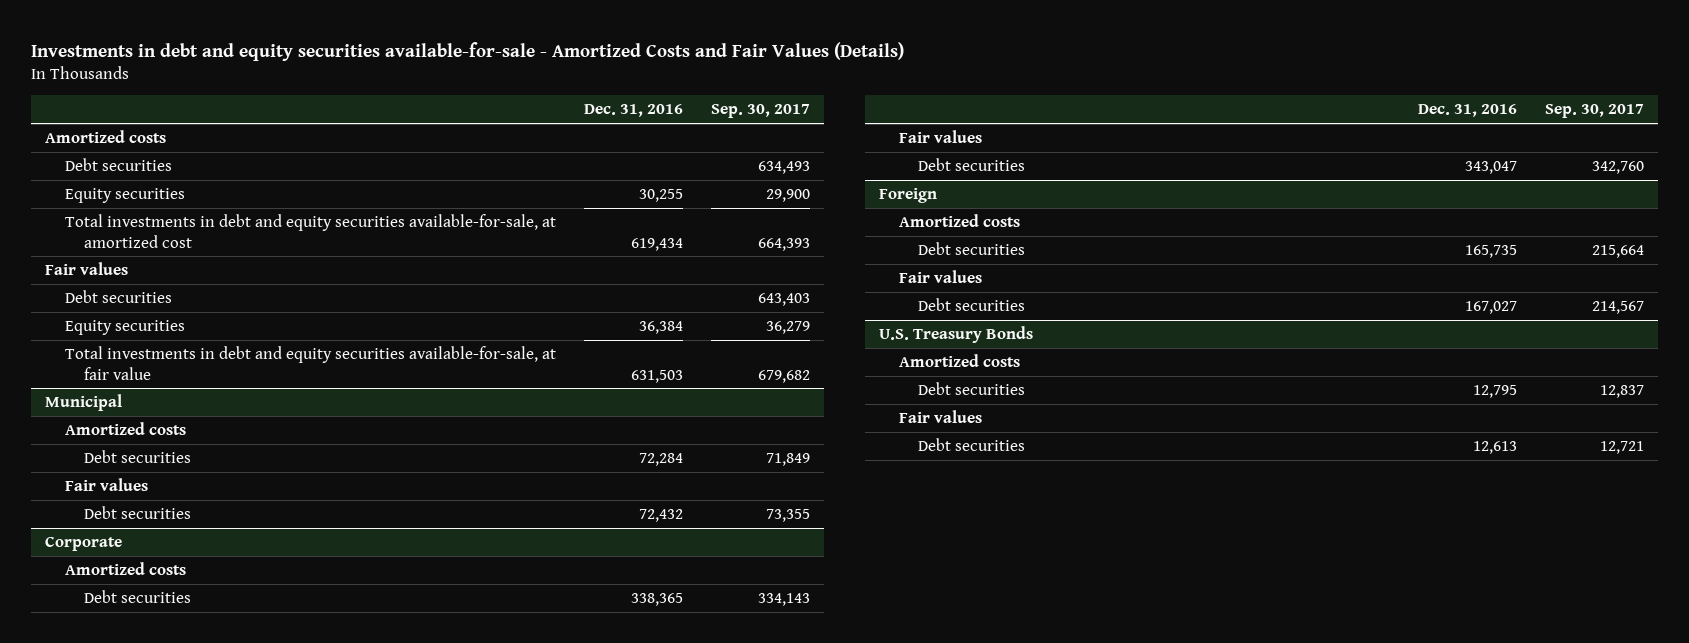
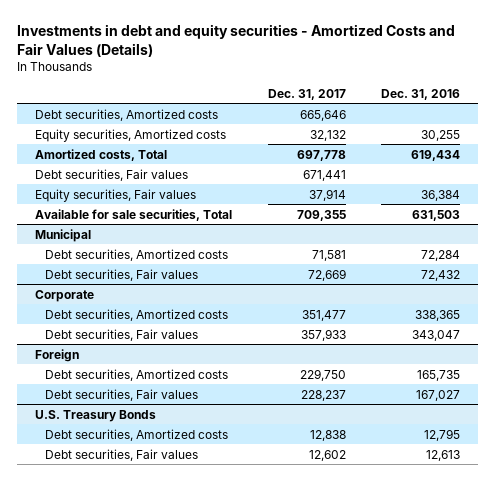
[30,41,904,61] Investments in debt and equity securities available-for-sale - Amortized Costs and Fair Values (Details) -> [17,24,456,57] Investments in debt and equity securities - Amortized Costs and Fair Values (Details)
[710,104,810,119] Sep. 30, 2017 -> none
none -> [267,88,346,100] Dec. 31, 2017
[45,129,167,143] Amortized costs -> none
[45,261,129,275] Fair values -> none
[64,157,172,171] Debt securities -> [35,108,219,121] Debt securities, Amortized costs
[64,187,185,203] Equity securities -> [35,128,227,142] Equity securities, Amortized costs
[64,213,556,248] Total investments in debt and equity securities available-for-sale, at amortized cost -> [35,148,168,161] Amortized costs, Total
[64,289,172,303] Debt securities -> [35,168,189,181] Debt securities, Fair values
[64,319,185,335] Equity securities -> [35,188,197,202] Equity securities, Fair values
[64,345,556,380] Total investments in debt and equity securities available-for-sale, at fair value -> [35,208,233,221] Available for sale securities, Total
[64,421,186,435] Amortized costs -> none
[64,477,148,491] Fair values -> none
[84,449,192,463] Debt securities -> [45,248,229,261] Debt securities, Amortized costs
[84,505,192,519] Debt securities -> [45,268,199,281] Debt securities, Fair values
[64,561,186,575] Amortized costs -> none
[898,129,982,143] Fair values -> none
[84,589,192,603] Debt securities -> [45,308,229,321] Debt securities, Amortized costs
[918,157,1026,171] Debt securities -> [45,328,199,341] Debt securities, Fair values
[898,213,1020,227] Amortized costs -> none
[898,269,982,283] Fair values -> none
[918,241,1026,255] Debt securities -> [45,368,229,381] Debt securities, Amortized costs
[918,297,1026,311] Debt securities -> [45,388,199,401] Debt securities, Fair values
[898,353,1020,367] Amortized costs -> none
[898,409,982,423] Fair values -> none
[918,381,1026,395] Debt securities -> [45,428,229,441] Debt securities, Amortized costs
[918,437,1026,451] Debt securities -> [45,448,199,461] Debt securities, Fair values

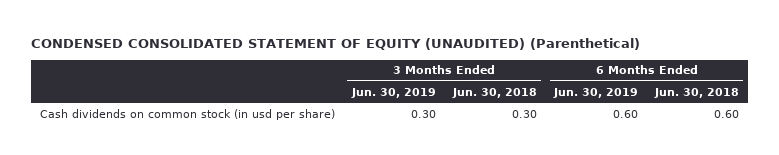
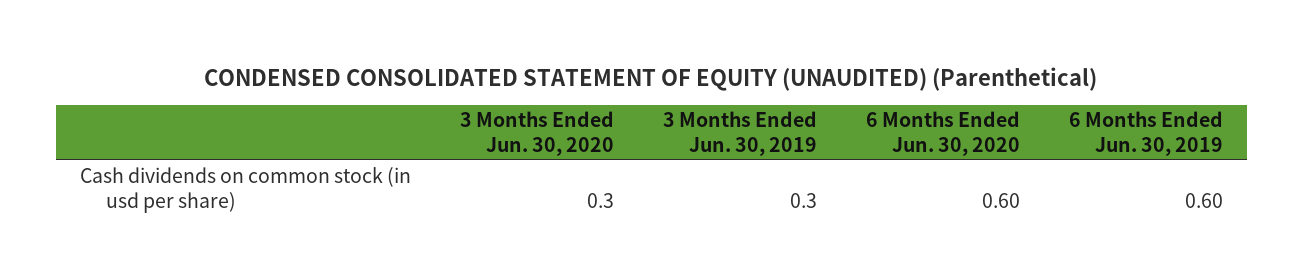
[451,87,537,98] Jun. 30, 2018 -> none
[654,87,740,98] Jun. 30, 2018 -> none
none -> [459,110,614,156] 3 Months Ended Jun. 30, 2020
none -> [865,110,1020,156] 6 Months Ended Jun. 30, 2020
[410,109,436,118] 0.30 -> [789,192,817,208] 0.3

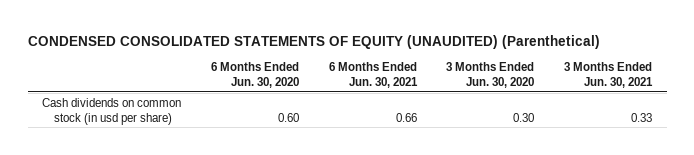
[204,66,1098,91] CONDENSED CONSOLIDATED STATEMENT OF EQUITY (UNAUDITED) (Parenthetical) -> [27,34,600,49] CONDENSED CONSOLIDATED STATEMENTS OF EQUITY (UNAUDITED) (Parenthetical)
[662,110,817,156] 3 Months Ended Jun. 30, 2019 -> none
[1068,110,1223,156] 6 Months Ended Jun. 30, 2019 -> none
none -> [328,62,418,89] 6 Months Ended Jun. 30, 2021
none -> [563,62,653,89] 3 Months Ended Jun. 30, 2021
[586,192,614,208] 0.3 -> [513,112,535,122] 0.30

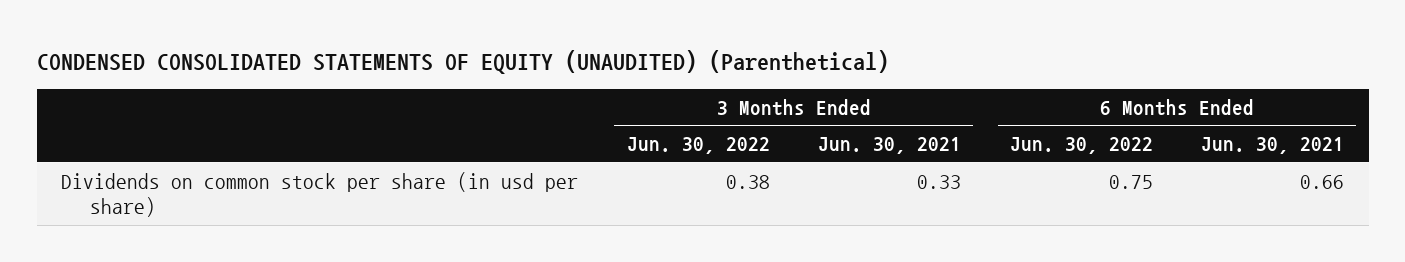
[211,62,300,89] 6 Months Ended Jun. 30, 2020 -> none
[446,62,535,89] 3 Months Ended Jun. 30, 2020 -> none
none -> [626,137,770,155] Jun. 30, 2022
none -> [1009,137,1153,155] Jun. 30, 2022
[42,97,182,125] Cash dividends on common stock (in usd per share) -> [61,171,579,218] Dividends on common stock per share (in usd per share)

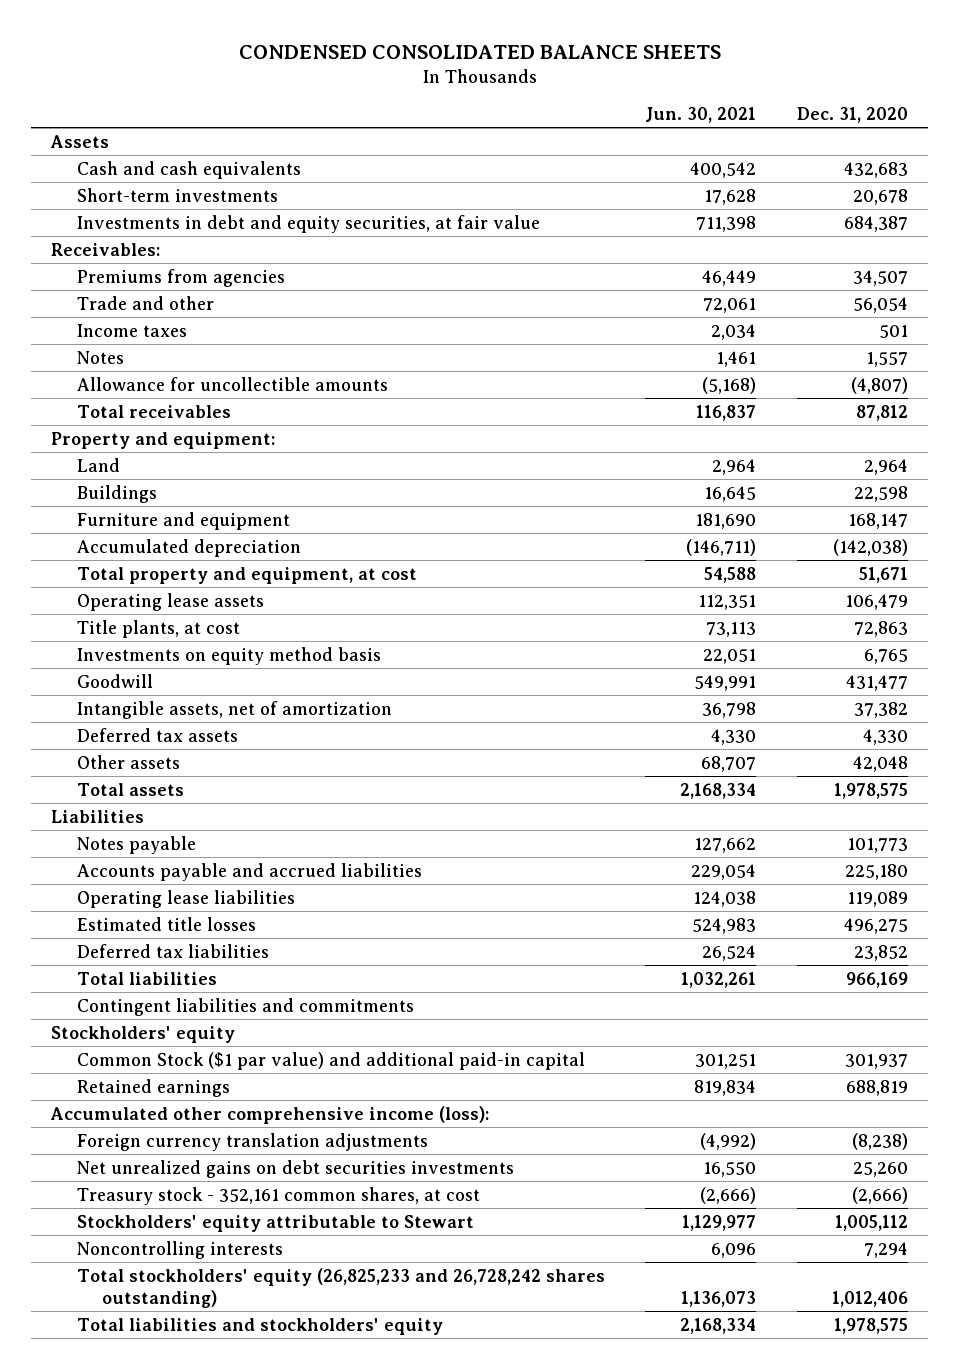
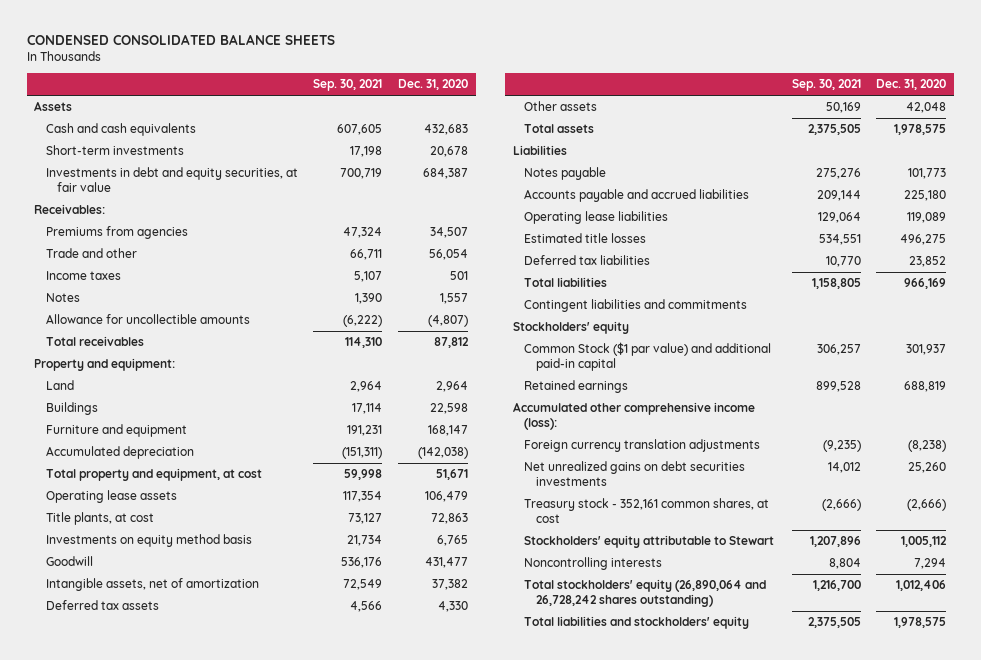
[645,107,757,124] Jun. 30, 2021 -> none
none -> [313,79,383,92] Sep. 30, 2021
[76,1267,605,1308] Total stockholders' equity (26,825,233 and 26,728,242 shares outstanding) -> [524,579,767,608] Total stockholders' equity (26,890,064 and 26,728,242 shares outstanding)

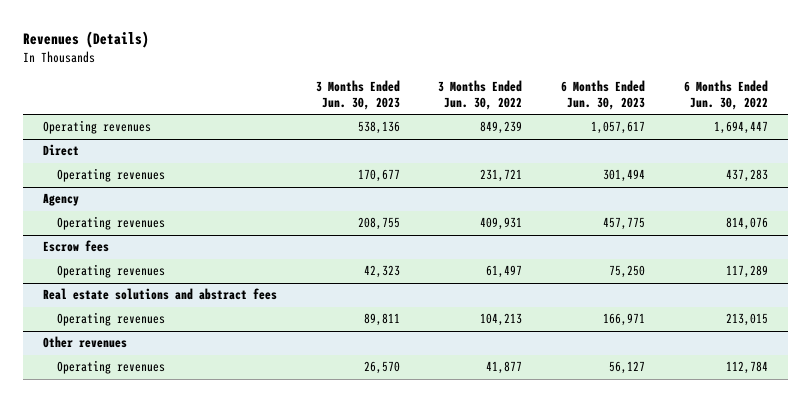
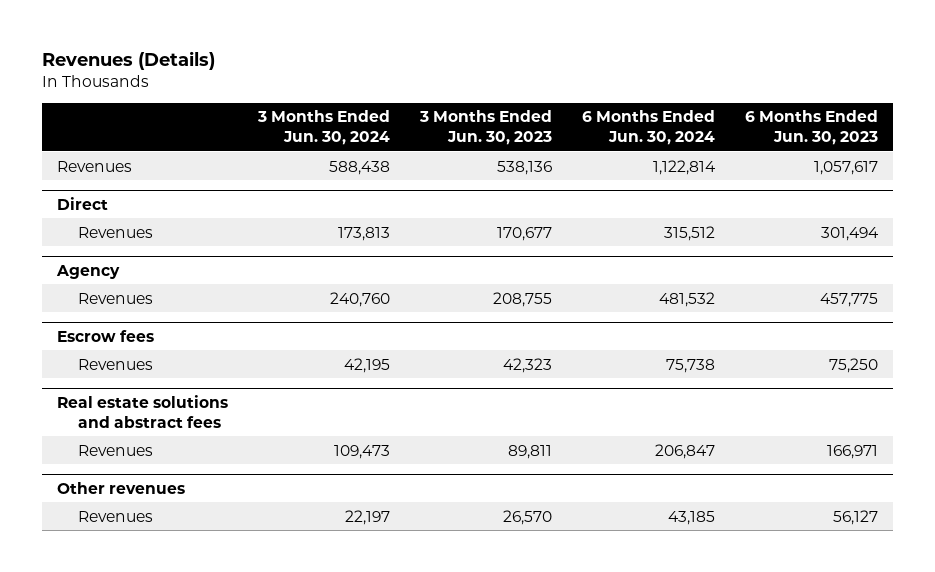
[438,80,523,110] 3 Months Ended Jun. 30, 2022 -> none
[684,80,769,110] 6 Months Ended Jun. 30, 2022 -> none
none -> [257,110,391,146] 3 Months Ended Jun. 30, 2024
none -> [581,110,715,146] 6 Months Ended Jun. 30, 2024
[42,120,151,135] Operating revenues -> [57,160,133,172] Revenues
[57,168,166,183] Operating revenues -> [78,226,154,238] Revenues
[57,216,166,231] Operating revenues -> [78,292,154,304] Revenues
[57,264,166,279] Operating revenues -> [78,358,154,370] Revenues
[57,312,166,327] Operating revenues -> [78,444,154,456] Revenues
[57,360,166,375] Operating revenues -> [78,510,154,522] Revenues

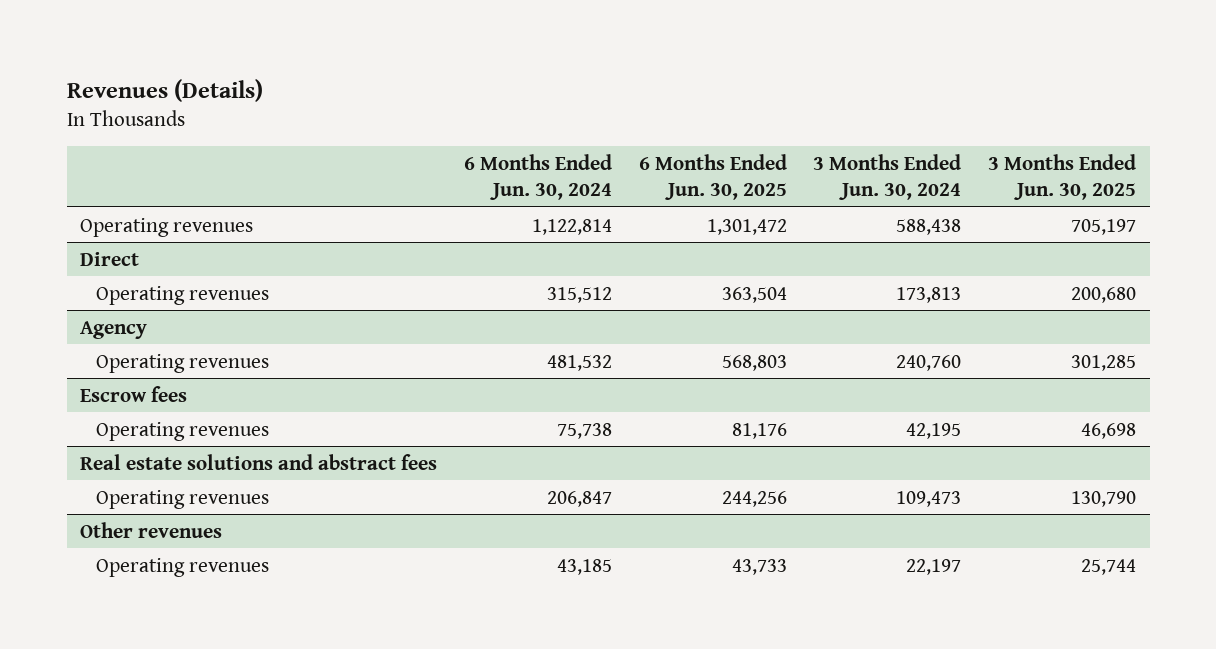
[419,110,553,146] 3 Months Ended Jun. 30, 2023 -> none
[744,110,878,146] 6 Months Ended Jun. 30, 2023 -> none
none -> [638,153,787,200] 6 Months Ended Jun. 30, 2025
none -> [988,153,1137,200] 3 Months Ended Jun. 30, 2025
[57,160,133,172] Revenues -> [79,217,253,237] Operating revenues
[78,226,154,238] Revenues -> [96,285,270,305] Operating revenues
[78,292,154,304] Revenues -> [96,353,270,373] Operating revenues
[78,358,154,370] Revenues -> [96,421,270,441] Operating revenues
[78,444,154,456] Revenues -> [96,489,270,509] Operating revenues
[78,510,154,522] Revenues -> [96,557,270,577] Operating revenues

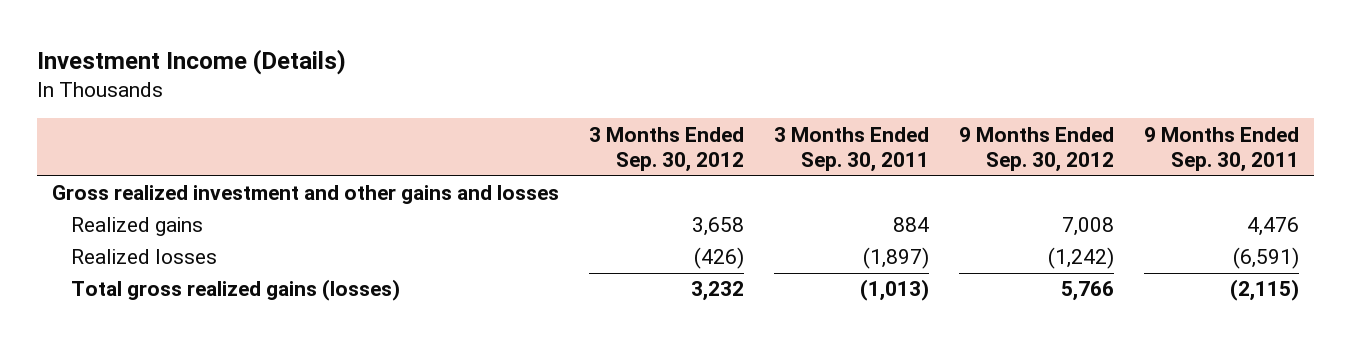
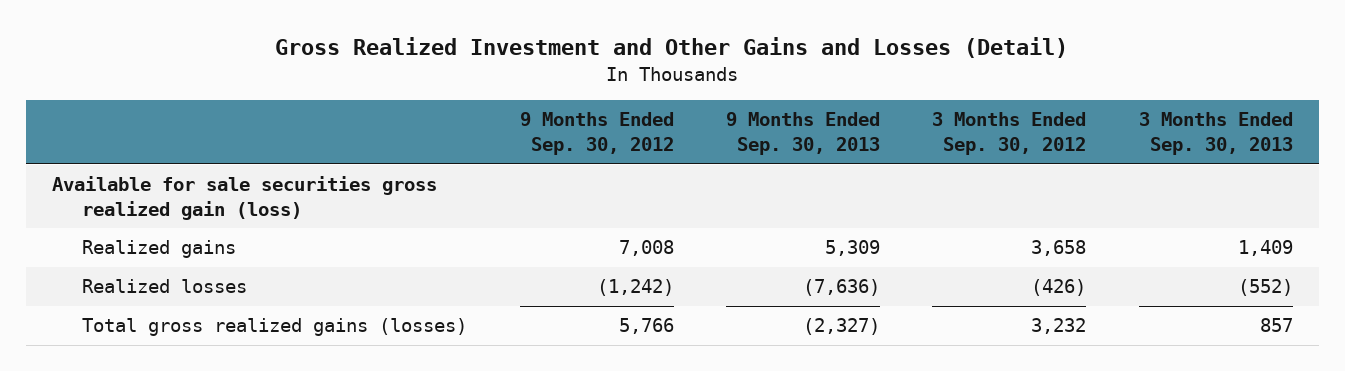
[36,49,346,76] Investment Income (Details) -> [275,37,1069,59] Gross Realized Investment and Other Gains and Losses (Detail)
[773,126,929,173] 3 Months Ended Sep. 30, 2011 -> none
[1144,126,1300,173] 9 Months Ended Sep. 30, 2011 -> none
none -> [726,112,881,156] 9 Months Ended Sep. 30, 2013
none -> [1138,112,1293,156] 3 Months Ended Sep. 30, 2013
[51,185,559,205] Gross realized investment and other gains and losses -> [52,176,438,220] Available for sale securities gross realized gain (loss)

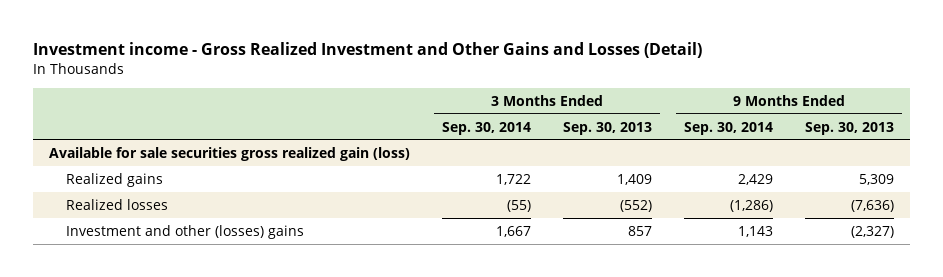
[275,37,1069,59] Gross Realized Investment and Other Gains and Losses (Detail) -> [32,41,702,58] Investment income - Gross Realized Investment and Other Gains and Losses (Detail)
[519,112,674,156] 9 Months Ended Sep. 30, 2012 -> none
[932,112,1087,156] 3 Months Ended Sep. 30, 2012 -> none
none -> [441,121,531,135] Sep. 30, 2014
none -> [683,121,773,135] Sep. 30, 2014
[82,318,468,337] Total gross realized gains (losses) -> [66,224,305,239] Investment and other (losses) gains

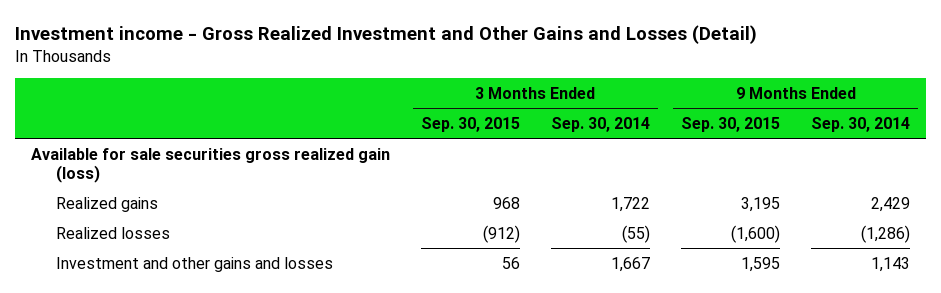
[562,121,652,135] Sep. 30, 2013 -> none
[804,121,894,135] Sep. 30, 2013 -> none
none -> [420,117,520,133] Sep. 30, 2015
none -> [681,117,781,133] Sep. 30, 2015
[66,224,305,239] Investment and other (losses) gains -> [55,256,333,272] Investment and other gains and losses

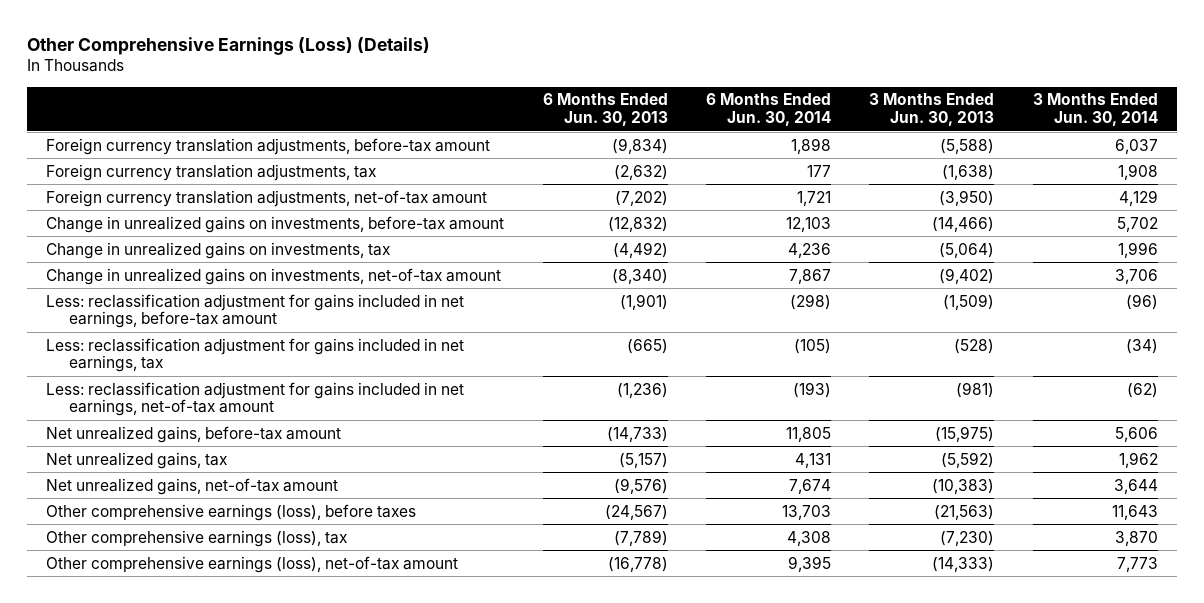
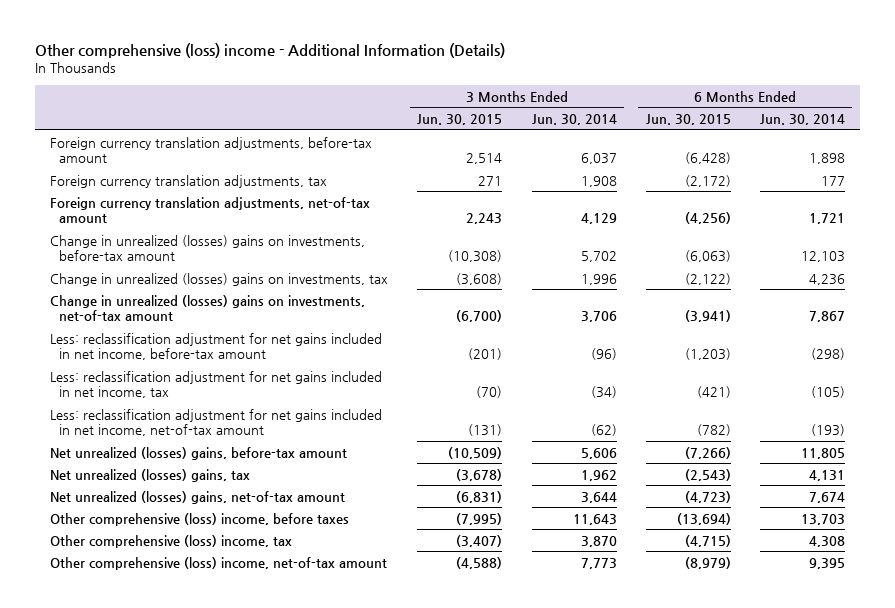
[26,36,430,55] Other Comprehensive Earnings (Loss) (Details) -> [35,43,506,59] Other comprehensive (loss) income - Additional Information (Details)
[542,93,668,127] 6 Months Ended Jun. 30, 2013 -> none
[869,93,995,127] 3 Months Ended Jun. 30, 2013 -> none
none -> [417,114,503,126] Jun. 30, 2015
none -> [645,114,731,126] Jun. 30, 2015
[46,215,505,233] Change in unrealized gains on investments, before-tax amount -> [50,234,366,261] Change in unrealized (losses) gains on investments, before-tax amount
[46,241,391,259] Change in unrealized gains on investments, tax -> [50,272,389,286] Change in unrealized (losses) gains on investments, tax
[46,267,502,285] Change in unrealized gains on investments, net-of-tax amount -> [50,294,366,321] Change in unrealized (losses) gains on investments, net-of-tax amount
[46,293,465,329] Less: reclassification adjustment for gains included in net earnings, before-tax amount -> [50,332,383,360] Less: reclassification adjustment for net gains included in net income, before-tax amount
[46,337,465,373] Less: reclassification adjustment for gains included in net earnings, tax -> [50,370,383,398] Less: reclassification adjustment for net gains included in net income, tax
[46,381,465,417] Less: reclassification adjustment for gains included in net earnings, net-of-tax amount -> [50,408,383,436] Less: reclassification adjustment for net gains included in net income, net-of-tax amount
[46,425,342,443] Net unrealized gains, before-tax amount -> [50,446,348,460] Net unrealized (losses) gains, before-tax amount
[46,451,228,469] Net unrealized gains, tax -> [50,468,251,482] Net unrealized (losses) gains, tax
[46,477,339,495] Net unrealized gains, net-of-tax amount -> [50,490,346,504] Net unrealized (losses) gains, net-of-tax amount
[46,503,417,521] Other comprehensive earnings (loss), before taxes -> [50,512,350,526] Other comprehensive (loss) income, before taxes
[46,529,348,547] Other comprehensive earnings (loss), tax -> [50,534,293,548] Other comprehensive (loss) income, tax
[46,555,459,573] Other comprehensive earnings (loss), net-of-tax amount -> [50,556,388,570] Other comprehensive (loss) income, net-of-tax amount

